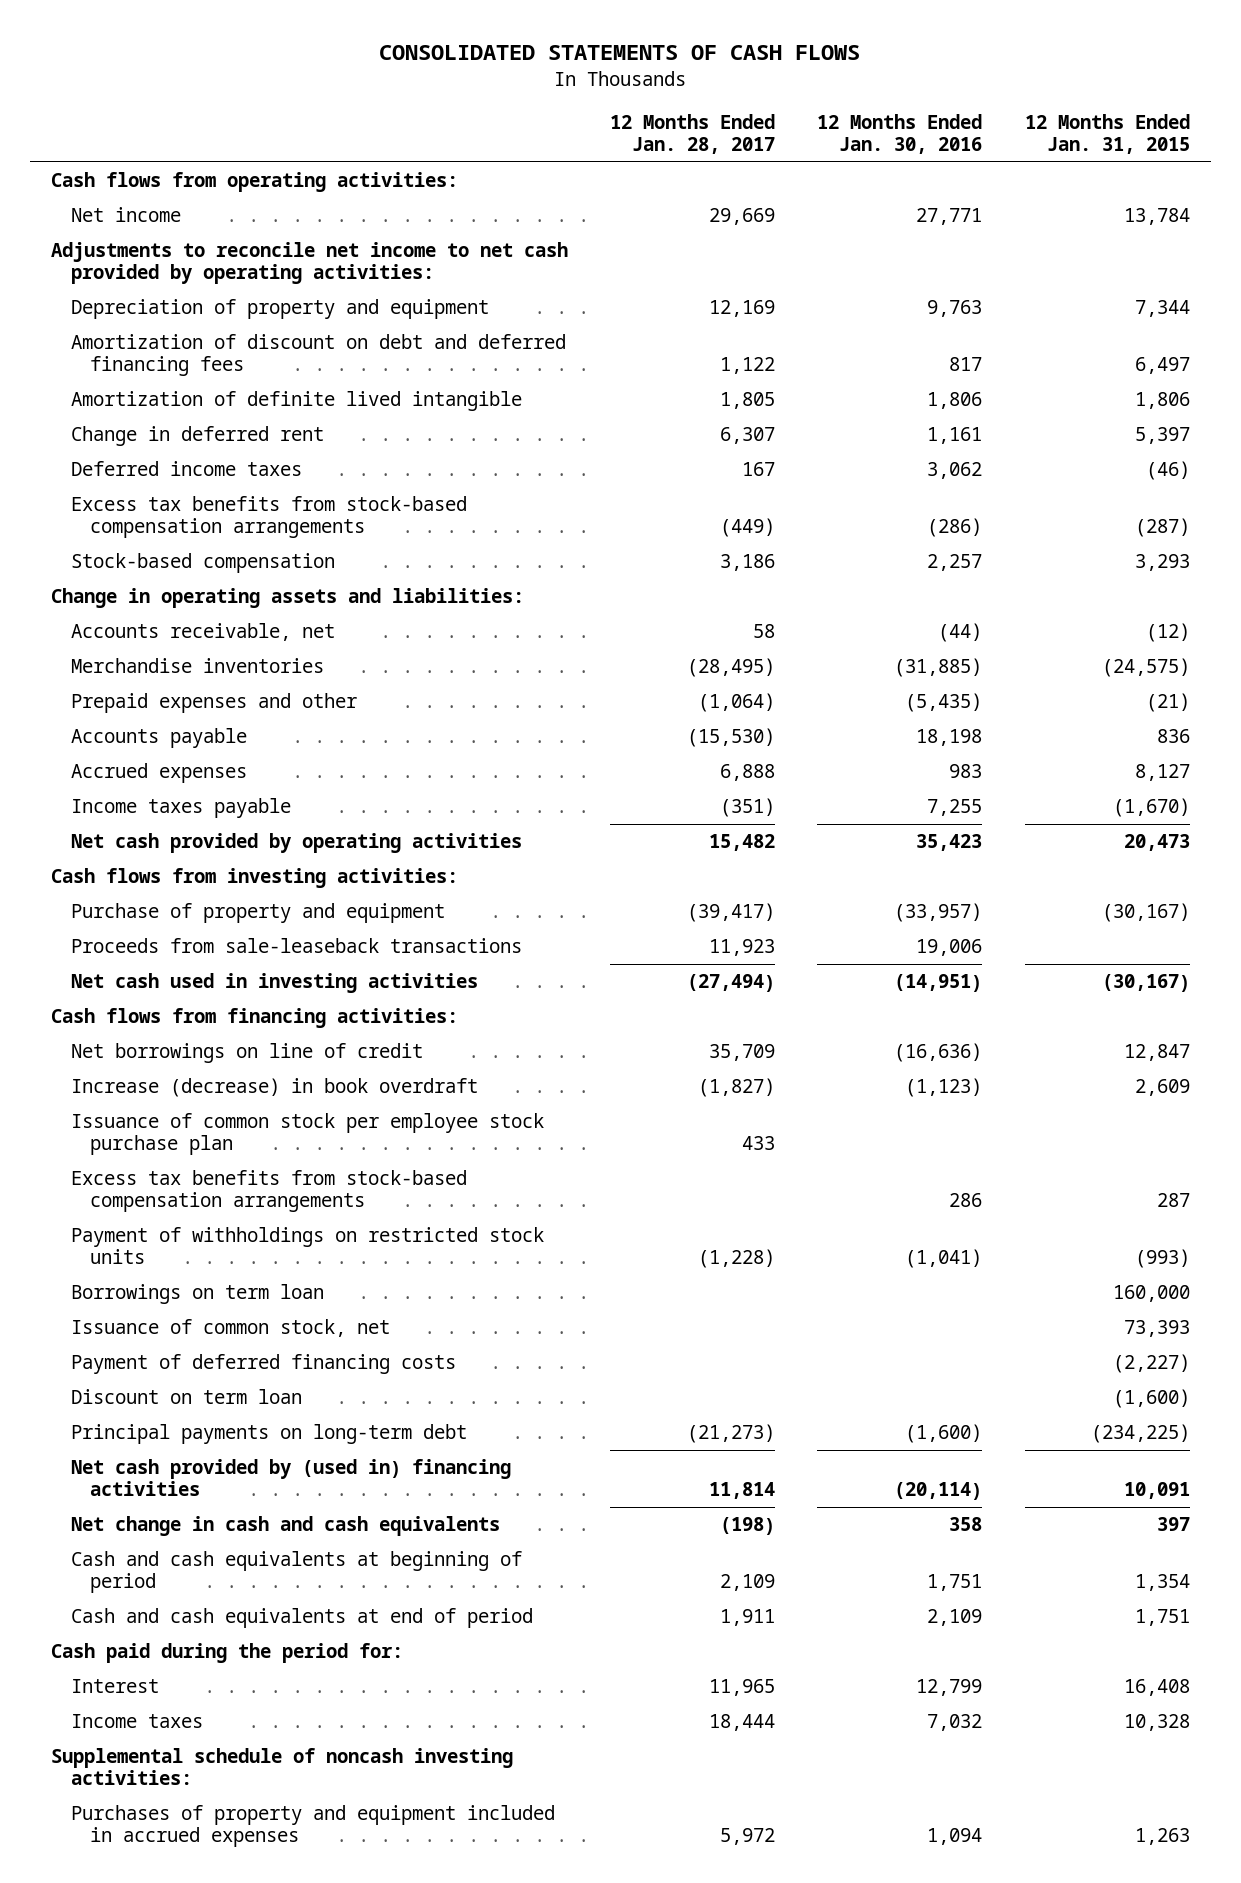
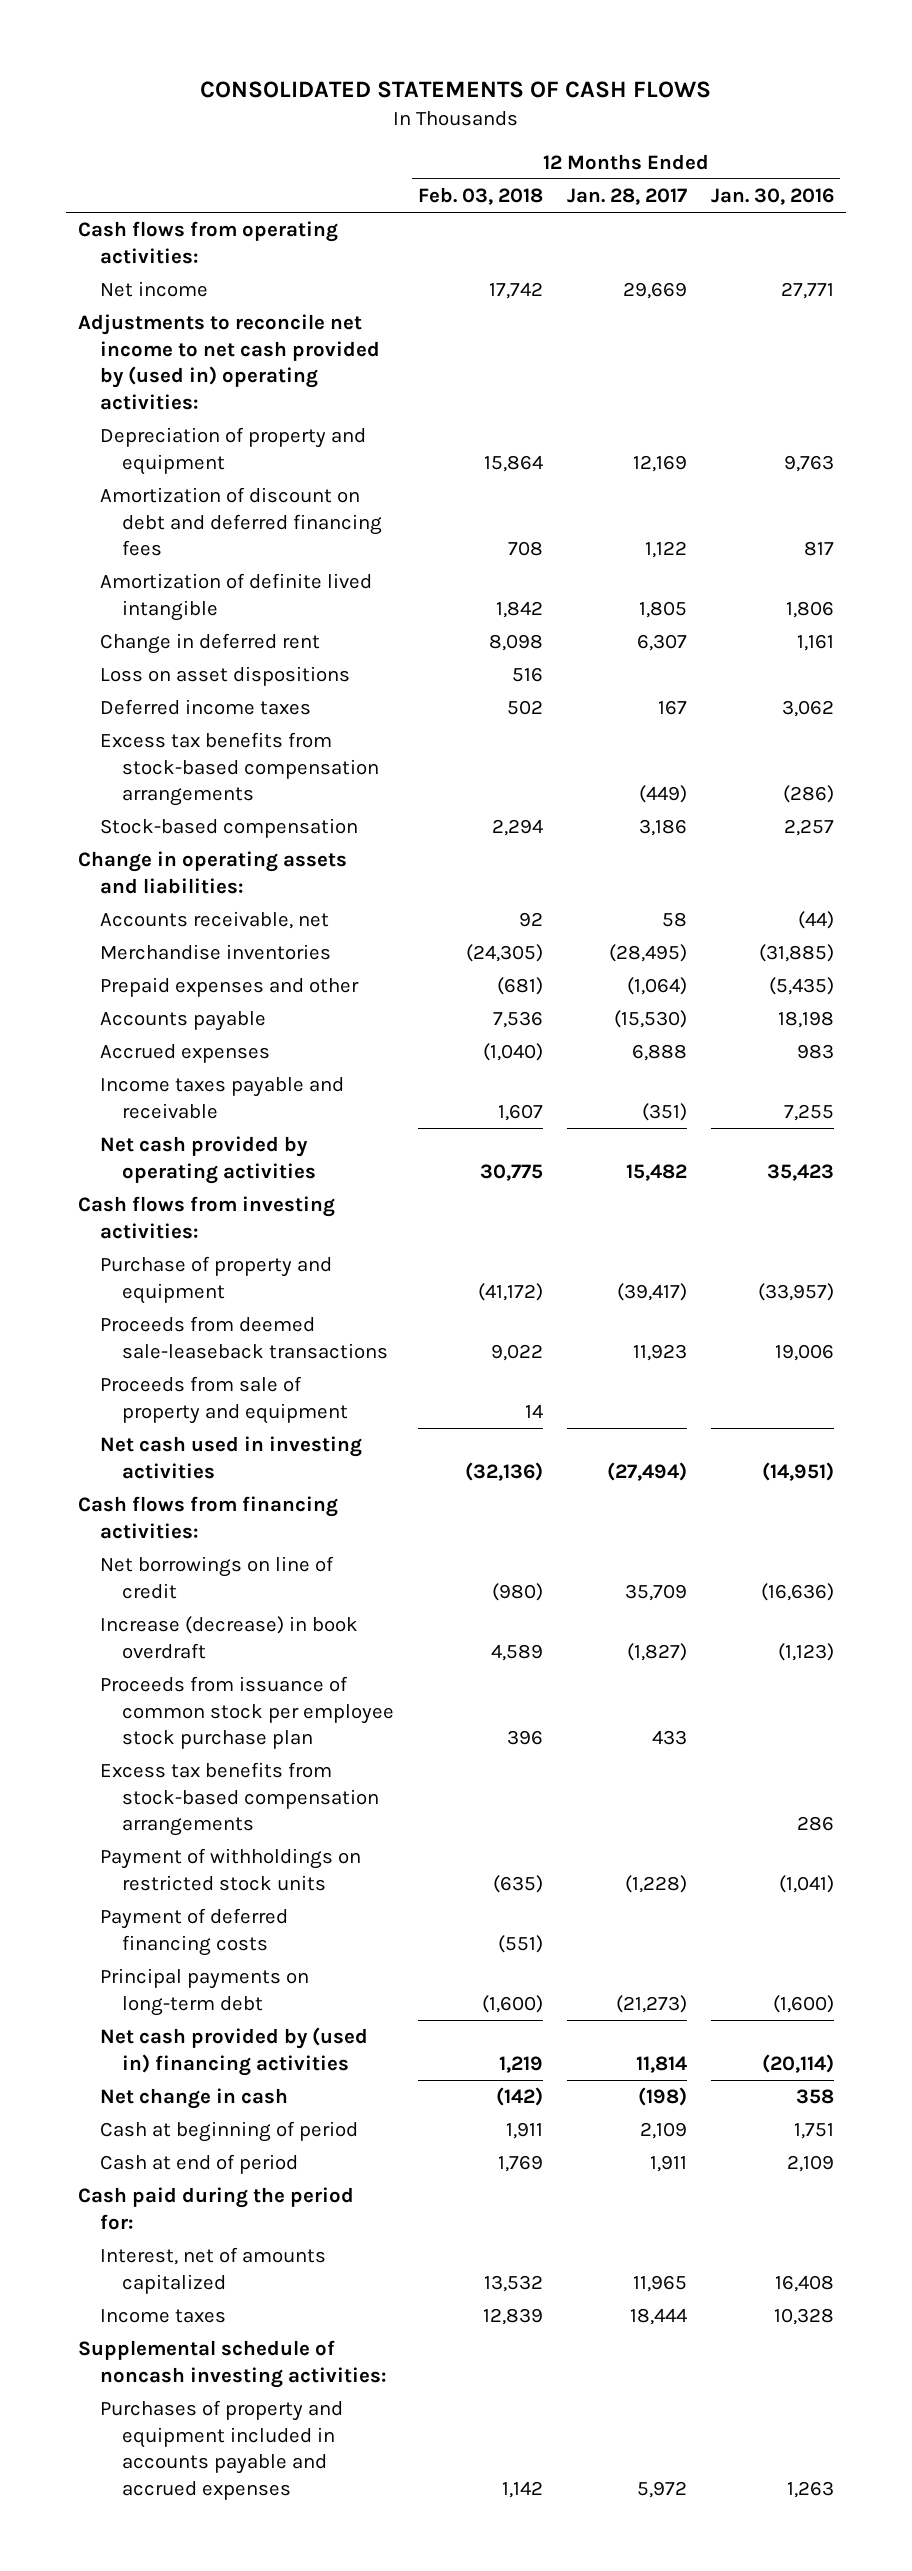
[1024,114,1190,155] 12 Months Ended Jan. 31, 2015 -> none
none -> [418,187,544,206] Feb. 03, 2018
[50,242,568,285] Adjustments to reconcile net income to net cash provided by operating activities: -> [77,314,380,410] Adjustments to reconcile net income to net cash provided by (used in) operating activities:
none -> [99,666,350,687] Loss on asset dispositions
[70,798,291,819] Income taxes payable -> [99,1077,344,1119] Income taxes payable and receivable
[70,938,522,954] Proceeds from sale-leaseback transactions -> [99,1316,389,1359] Proceeds from deemed sale-leaseback transactions
none -> [99,1376,349,1424] Proceeds from sale of property and equipment
[70,1113,544,1156] Issuance of common stock per employee stock purchase plan -> [99,1676,395,1750] Proceeds from issuance of common stock per employee stock purchase plan
[70,1284,324,1305] Borrowings on term loan -> none
[70,1319,390,1338] Issuance of common stock, net -> none
[70,1389,302,1405] Discount on term loan -> none
[70,1516,500,1537] Net change in cash and cash equivalents -> [99,2088,288,2110] Net change in cash
[70,1551,522,1594] Cash and cash equivalents at beginning of period -> [99,2121,358,2143] Cash at beginning of period
[70,1608,533,1629] Cash and cash equivalents at end of period -> [99,2154,298,2175] Cash at end of period
[70,1679,159,1694] Interest -> none
none -> [99,2247,326,2294] Interest, net of amounts capitalized
[927,1714,983,1732] 7,032 -> [774,2308,835,2326] 10,328
[70,1805,555,1848] Purchases of property and equipment included in accrued expenses -> [99,2400,343,2500] Purchases of property and equipment included in accounts payable and accrued expenses
[927,1828,983,1846] 1,094 -> [787,2480,835,2498] 1,263

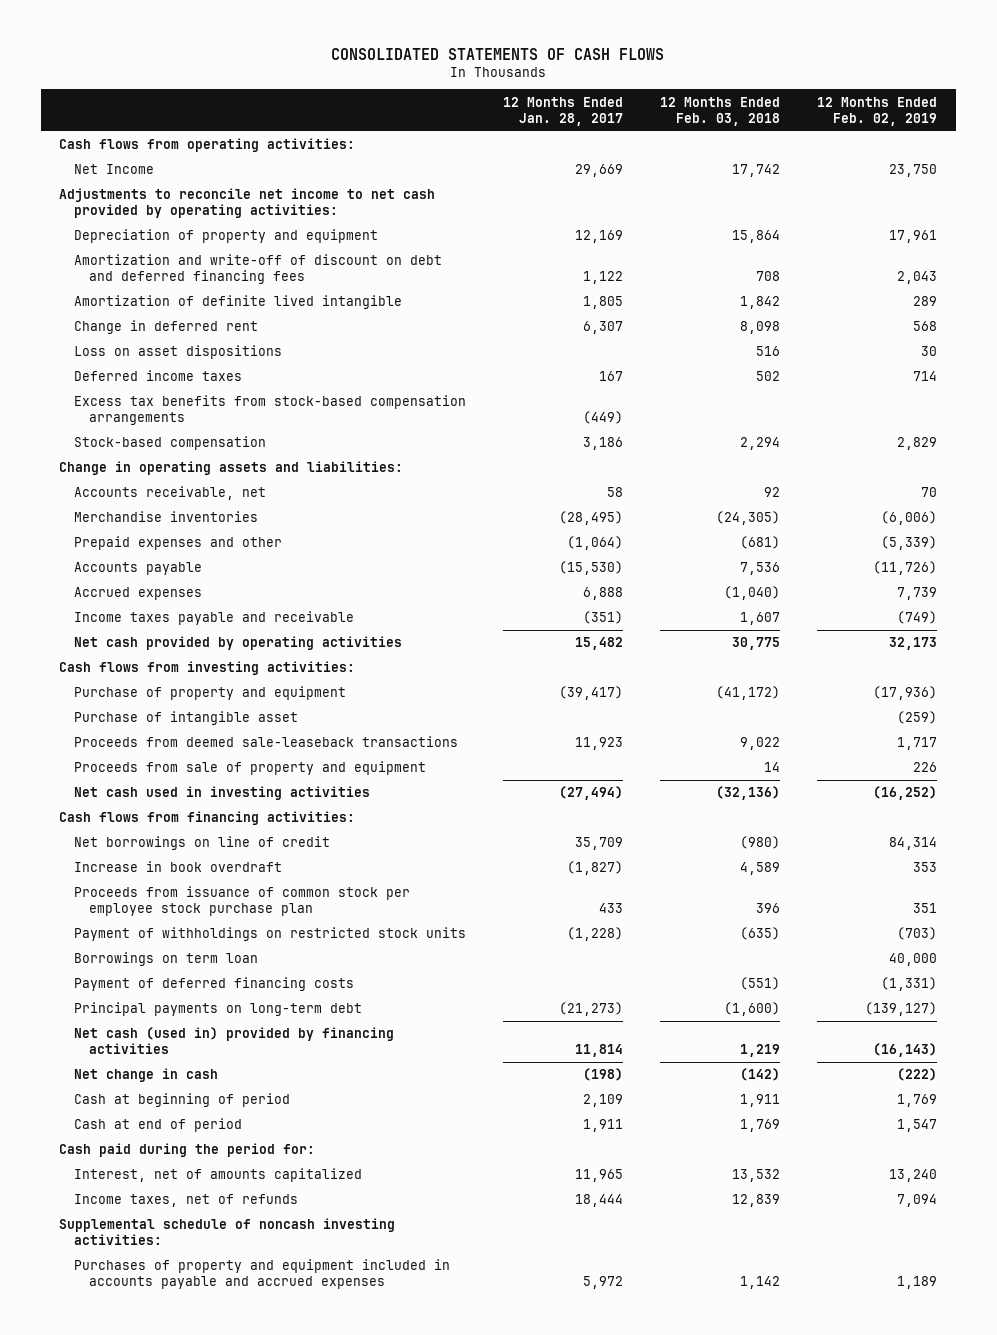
[711,188,835,206] Jan. 30, 2016 -> none
none -> [817,96,938,126] 12 Months Ended Feb. 02, 2019
[99,281,208,298] Net income -> [74,164,155,175] Net Income
[77,314,380,410] Adjustments to reconcile net income to net cash provided by (used in) operating activities: -> [59,188,436,219] Adjustments to reconcile net income to net cash provided by operating activities:
[99,487,383,557] Amortization of discount on debt and deferred financing fees -> [74,254,443,285] Amortization and write-off of discount on debt and deferred financing fees
none -> [74,711,299,726] Purchase of intangible asset
[99,1616,358,1659] Increase (decrease) in book overdraft -> [74,861,283,873] Increase in book overdraft
[99,1762,380,1837] Excess tax benefits from stock-based compensation arrangements -> none
none -> [74,952,259,967] Borrowings on term loan
[99,2027,368,2076] Net cash provided by (used in) financing activities -> [74,1027,395,1055] Net cash (used in) provided by financing activities
[99,2309,226,2324] Income taxes -> [74,1194,299,1208] Income taxes, net of refunds

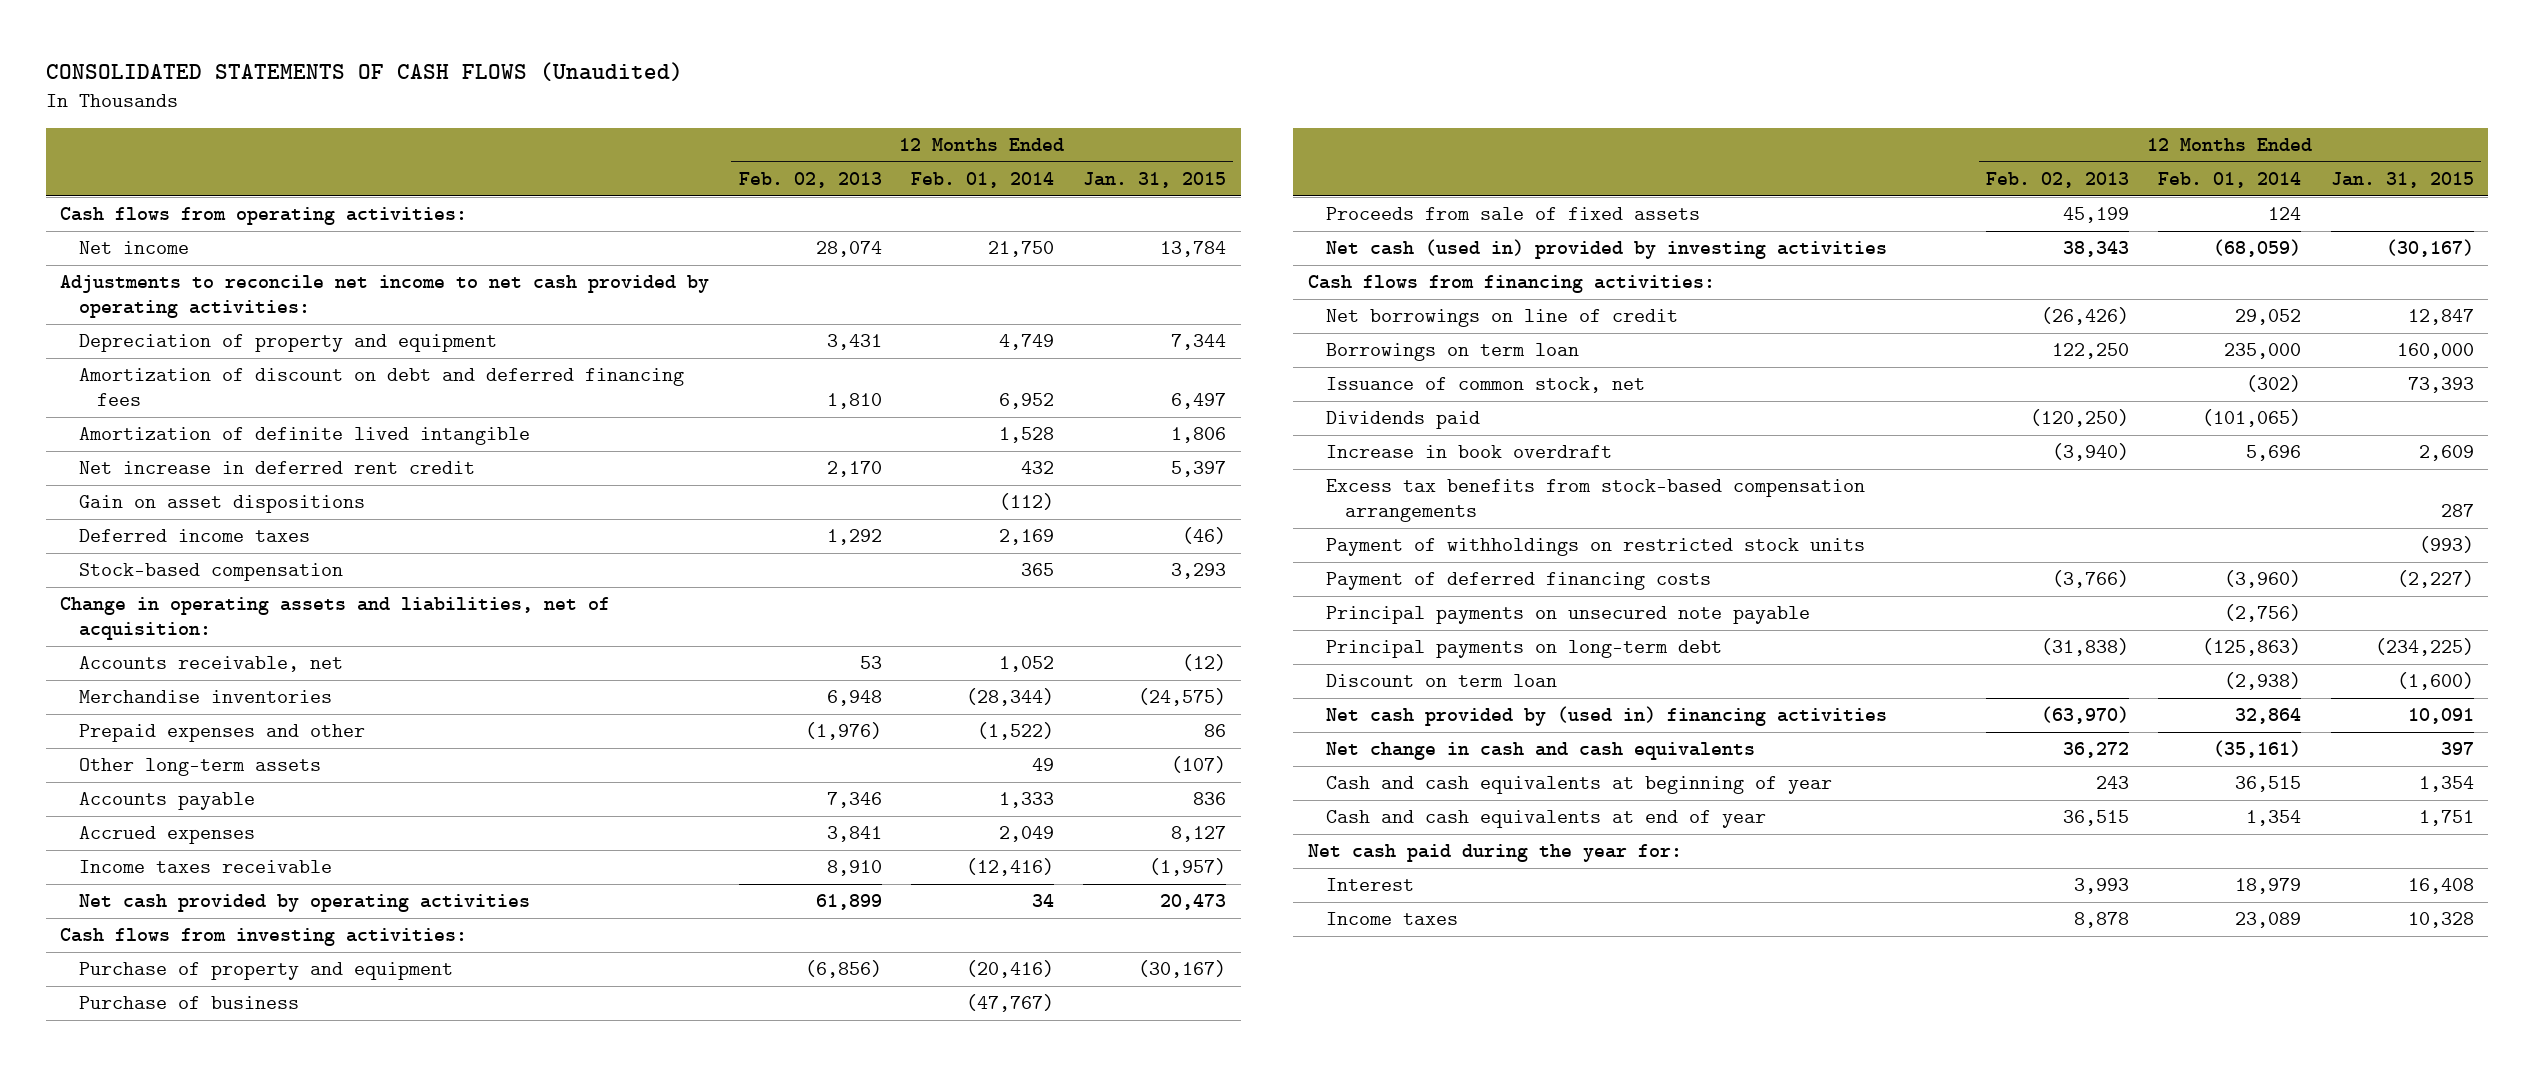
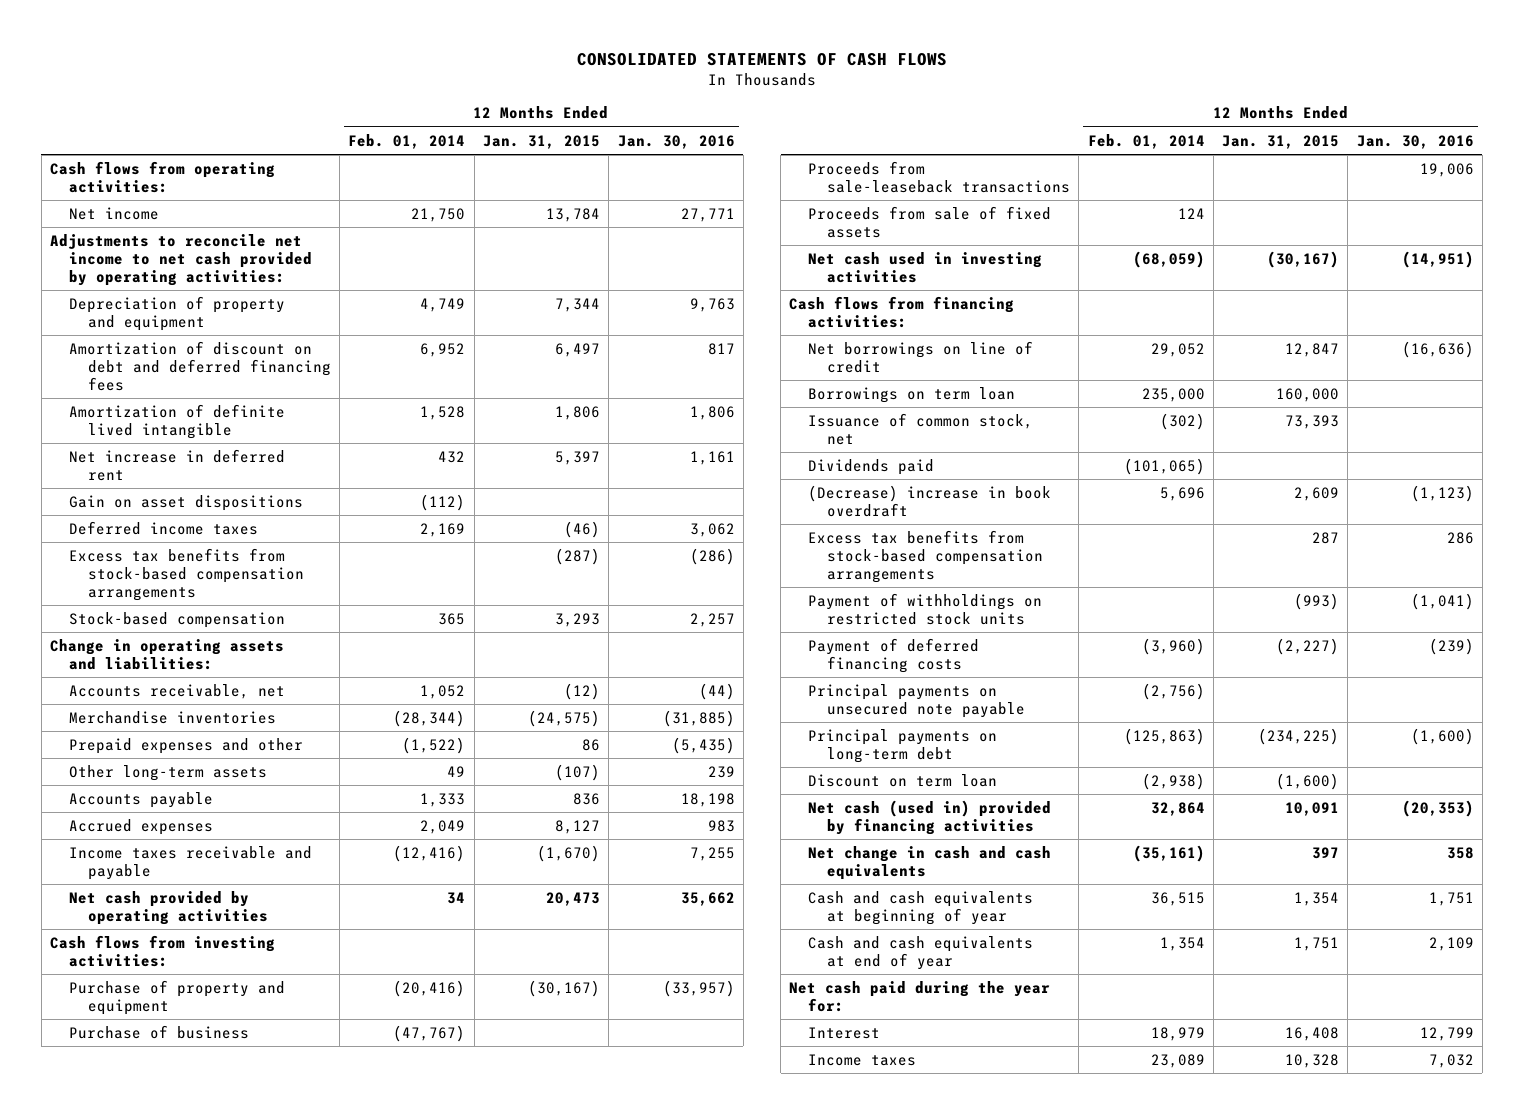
[45,61,683,81] CONSOLIDATED STATEMENTS OF CASH FLOWS (Unaudited) -> [576,52,947,66] CONSOLIDATED STATEMENTS OF CASH FLOWS
[738,172,882,189] Feb. 02, 2013 -> none
none -> [617,134,735,149] Jan. 30, 2016
[78,461,475,475] Net increase in deferred rent credit -> [68,448,285,481] Net increase in deferred rent
none -> [68,547,304,601] Excess tax benefits from stock-based compensation arrangements
[60,597,611,641] Change in operating assets and liabilities, net of acquisition: -> [50,638,285,670] Change in operating assets and liabilities:
[78,860,332,874] Income taxes receivable -> [68,845,312,880] Income taxes receivable and payable
[1149,858,1227,877] (1,957) -> [536,844,600,862] (1,670)
none -> [808,160,1070,193] Proceeds from sale-leaseback transactions
[1326,239,1888,260] Net cash (used in) provided by investing activities -> [808,251,1043,283] Net cash used in investing activities
[1326,445,1613,459] Increase in book overdraft -> [808,484,1052,517] (Decrease) increase in book overdraft
[1326,706,1888,727] Net cash provided by (used in) financing activities -> [808,799,1052,835] Net cash (used in) provided by financing activities

